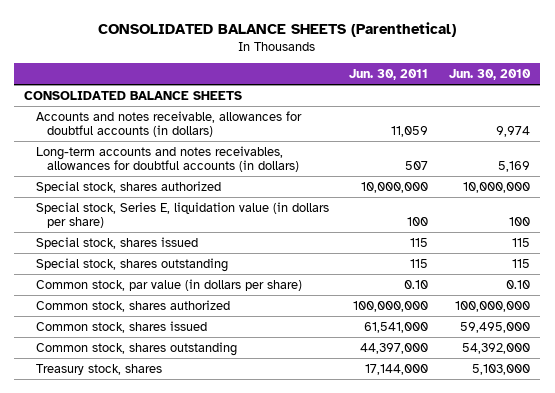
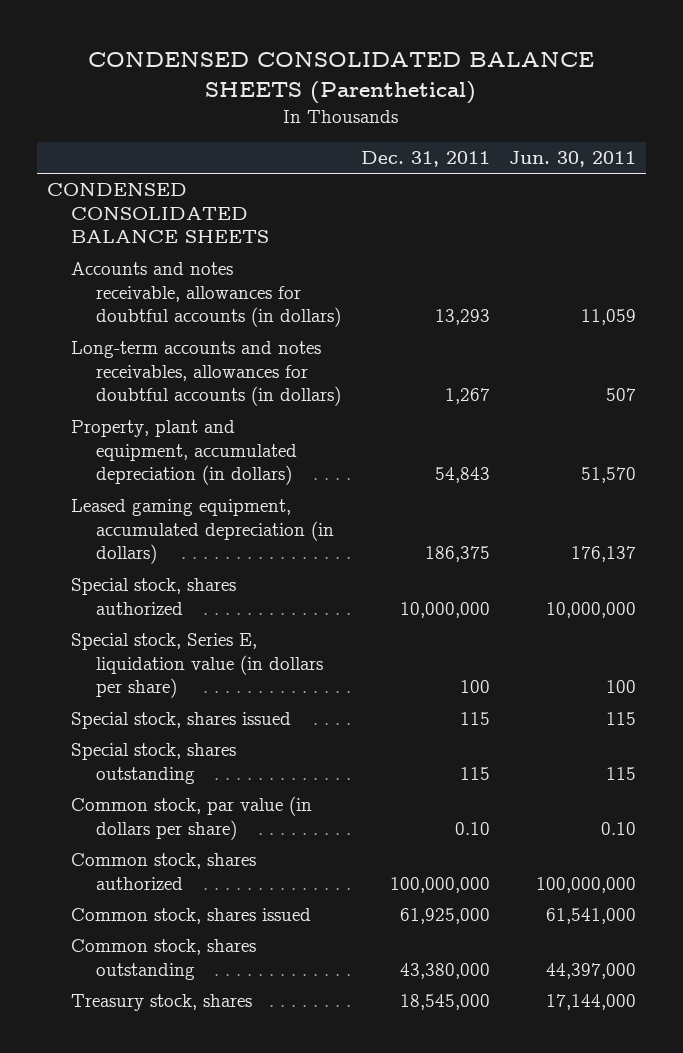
[98,21,457,37] CONSOLIDATED BALANCE SHEETS (Parenthetical) -> [88,51,595,104] CONDENSED CONSOLIDATED BALANCE SHEETS (Parenthetical)
[449,69,532,81] Jun. 30, 2010 -> none
none -> [360,151,490,168] Dec. 31, 2011
[24,90,243,100] CONSOLIDATED BALANCE SHEETS -> [46,183,270,244] CONDENSED CONSOLIDATED BALANCE SHEETS
none -> [71,420,298,486] Property, plant and equipment, accumulated depreciation (in dollars)
none -> [71,499,335,565] Leased gaming equipment, accumulated depreciation (in dollars)

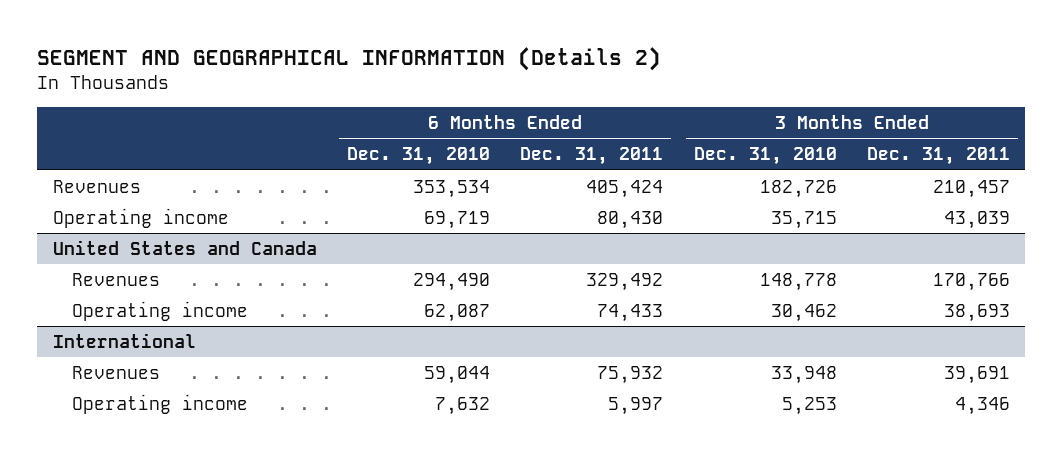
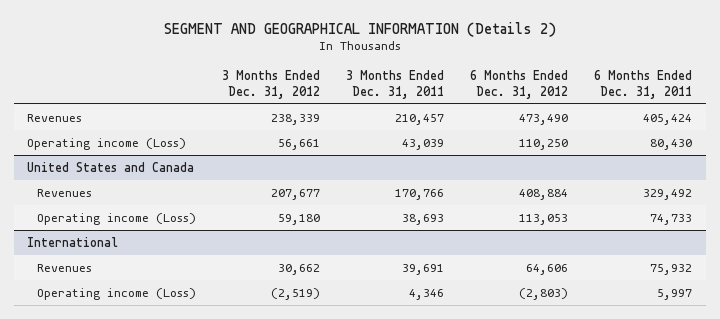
[346,147,490,166] Dec. 31, 2010 -> none
[693,147,837,166] Dec. 31, 2010 -> none
none -> [222,69,321,99] 3 Months Ended Dec. 31, 2012
none -> [470,69,569,99] 6 Months Ended Dec. 31, 2012
[52,207,229,228] Operating income -> [27,137,187,150] Operating income (Loss)
[71,300,248,321] Operating income -> [37,212,197,225] Operating income (Loss)
[597,303,664,322] 74,433 -> [650,213,693,225] 74,733
[71,393,248,414] Operating income -> [37,287,197,300] Operating income (Loss)

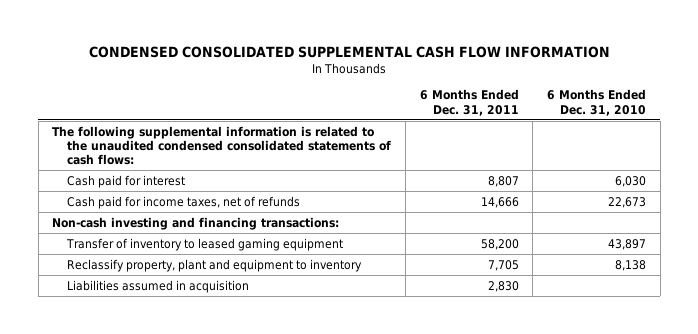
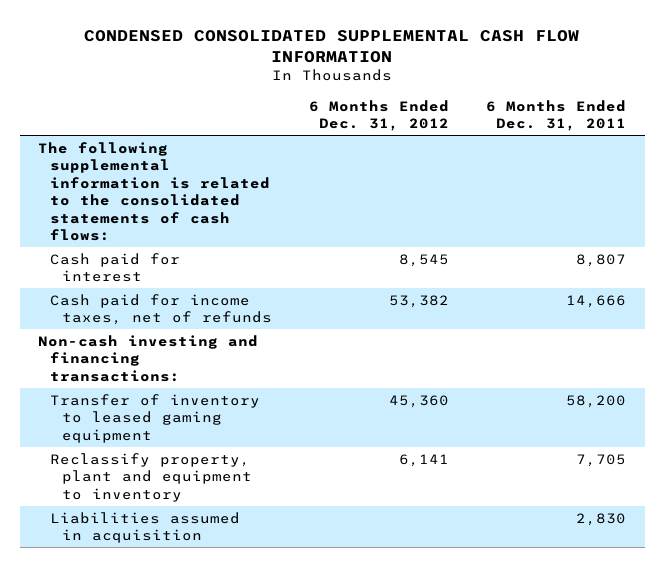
[546,89,646,116] 6 Months Ended Dec. 31, 2010 -> none
none -> [308,99,449,132] 6 Months Ended Dec. 31, 2012
[52,125,392,166] The following supplemental information is related to the unaudited condensed consolidated statements of cash flows: -> [38,141,270,242] The following supplemental information is related to the consolidated statements of cash flows:

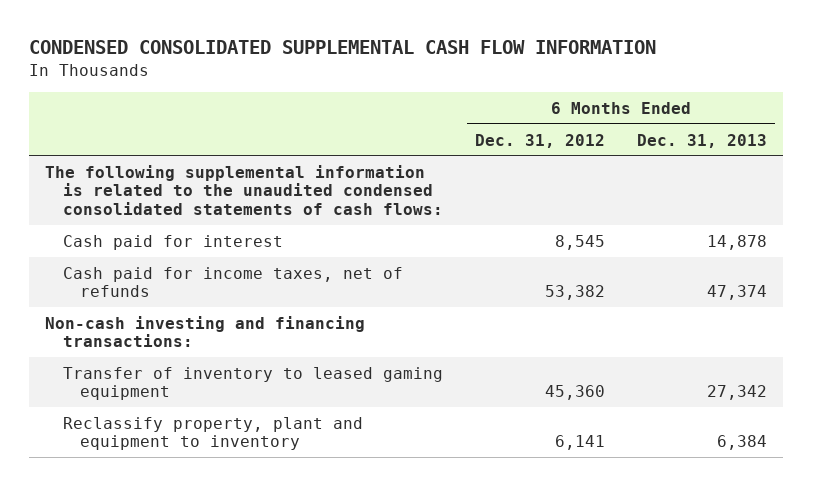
[486,99,627,132] 6 Months Ended Dec. 31, 2011 -> none
none -> [637,133,768,148] Dec. 31, 2013
[38,141,270,242] The following supplemental information is related to the consolidated statements of cash flows: -> [45,164,443,216] The following supplemental information is related to the unaudited condensed consolidated statements of cash flows:
[49,511,240,544] Liabilities assumed in acquisition -> none

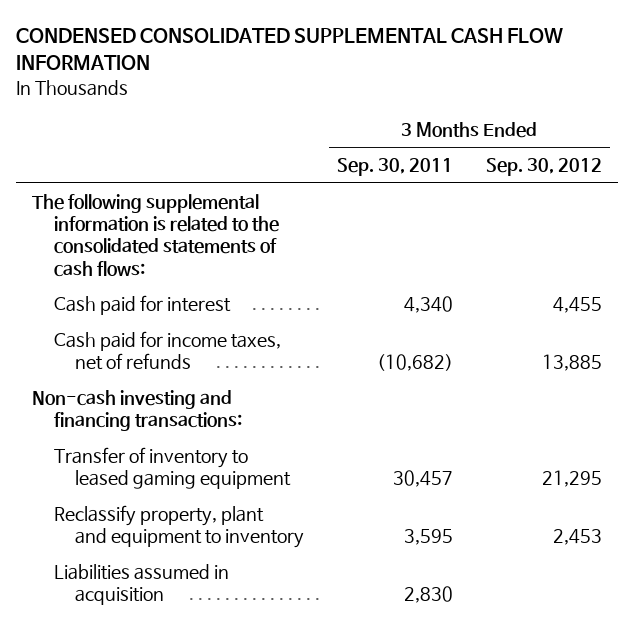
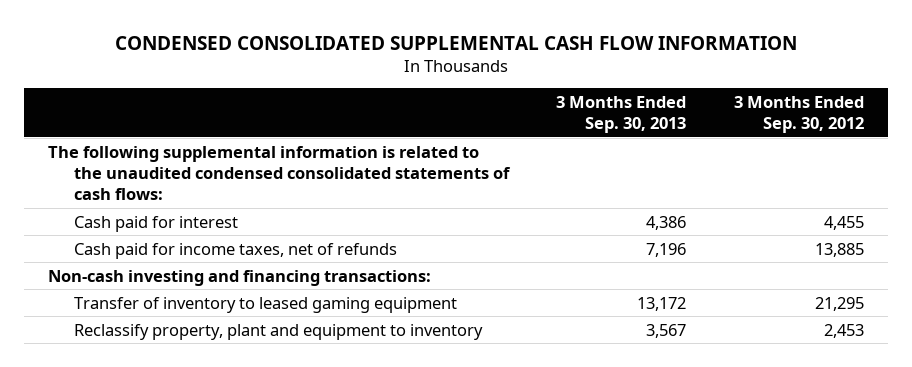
[336,158,453,177] Sep. 30, 2011 -> none
none -> [556,96,687,134] 3 Months Ended Sep. 30, 2013
[32,194,279,277] The following supplemental information is related to the consolidated statements of cash flows: -> [47,145,511,201] The following supplemental information is related to the unaudited condensed consolidated statements of cash flows:
[53,564,229,606] Liabilities assumed in acquisition -> none

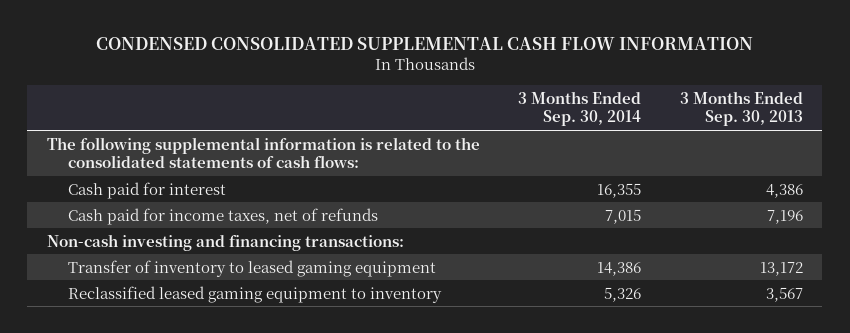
[733,96,864,134] 3 Months Ended Sep. 30, 2012 -> none
none -> [518,90,642,127] 3 Months Ended Sep. 30, 2014
[47,145,511,201] The following supplemental information is related to the unaudited condensed consolidated statements of cash flows: -> [46,136,480,169] The following supplemental information is related to the consolidated statements of cash flows:
[73,323,483,340] Reclassify property, plant and equipment to inventory -> [67,285,442,303] Reclassified leased gaming equipment to inventory

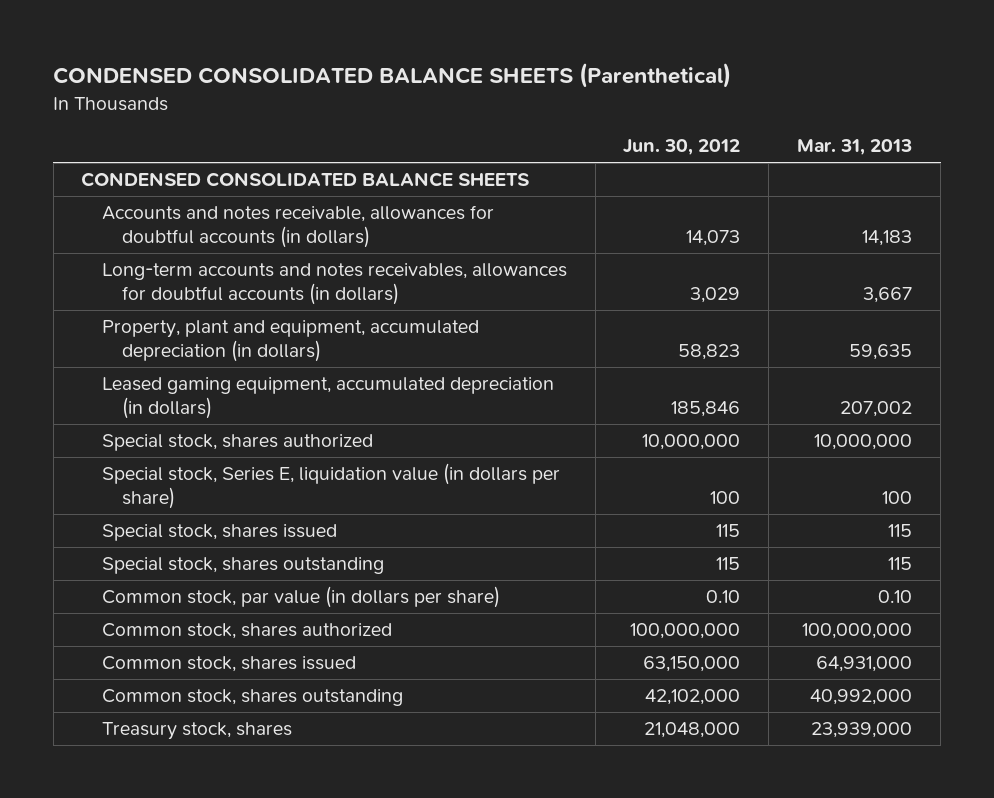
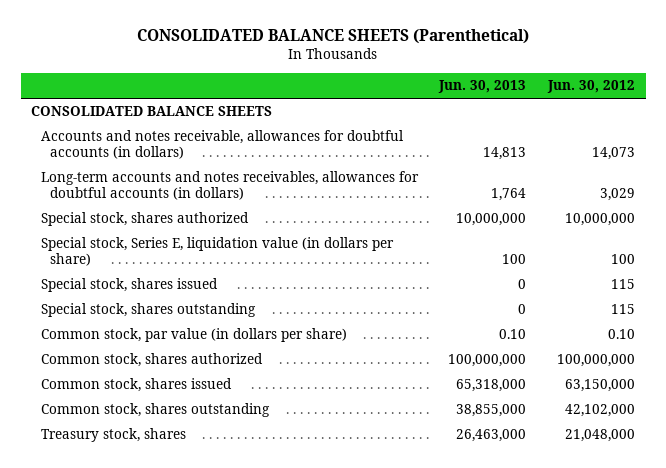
[53,63,732,89] CONDENSED CONSOLIDATED BALANCE SHEETS (Parenthetical) -> [137,29,530,45] CONSOLIDATED BALANCE SHEETS (Parenthetical)
[797,139,913,156] Mar. 31, 2013 -> none
none -> [438,80,527,94] Jun. 30, 2013
[81,172,530,188] CONDENSED CONSOLIDATED BALANCE SHEETS -> [31,106,273,117] CONSOLIDATED BALANCE SHEETS
[101,320,479,363] Property, plant and equipment, accumulated depreciation (in dollars) -> none
[101,377,554,420] Leased gaming equipment, accumulated depreciation (in dollars) -> none

